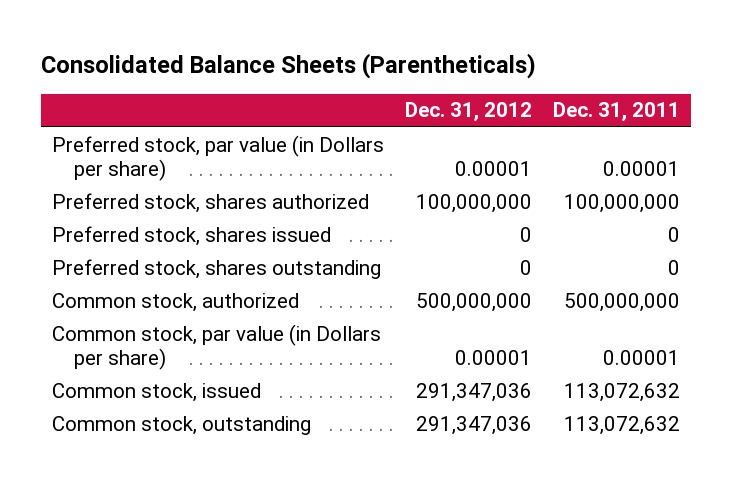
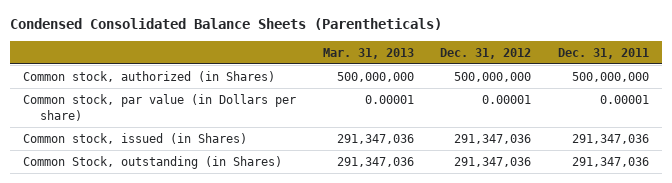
[41,53,537,80] Consolidated Balance Sheets (Parentheticals) -> [9,17,442,30] Condensed Consolidated Balance Sheets (Parentheticals)
none -> [322,47,414,59] Mar. 31, 2013
[51,134,384,182] Preferred stock, par value (in Dollars per share) -> none
[51,192,369,213] Preferred stock, shares authorized -> none
[51,225,331,246] Preferred stock, shares issued -> none
[51,258,381,279] Preferred stock, shares outstanding -> none
[51,292,299,312] Common stock, authorized -> [23,70,276,82] Common stock, authorized (in Shares)
[51,382,261,402] Common stock, issued -> [23,132,248,144] Common stock, issued (in Shares)
[564,382,681,402] 113,072,632 -> [571,133,649,144] 291,347,036
[51,415,311,435] Common stock, outstanding -> [23,155,283,169] Common Stock, outstanding (in Shares)
[564,415,681,435] 113,072,632 -> [571,156,649,167] 291,347,036

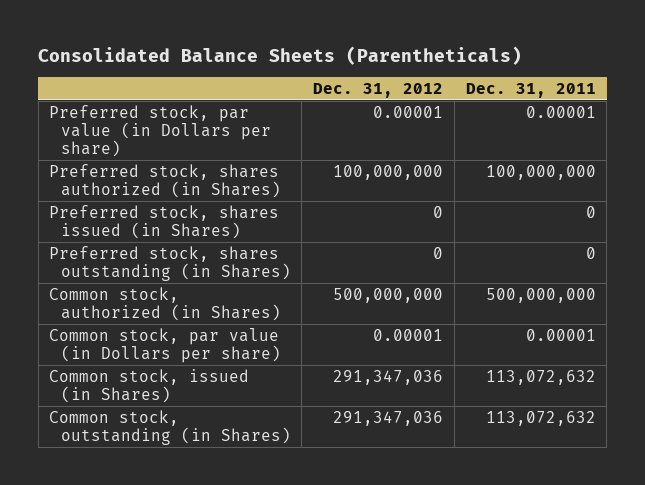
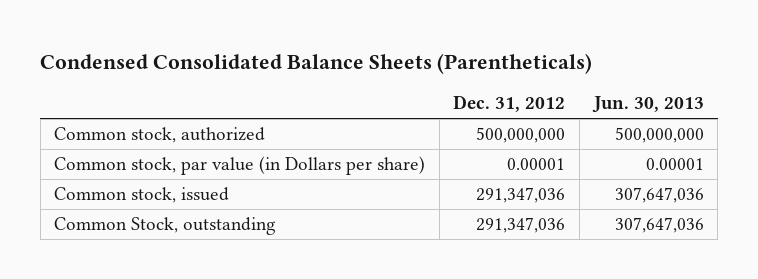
[38,45,523,65] Consolidated Balance Sheets (Parentheticals) -> [40,53,593,75] Condensed Consolidated Balance Sheets (Parentheticals)
[465,82,596,98] Dec. 31, 2011 -> none
none -> [591,96,704,114] Jun. 30, 2013
[49,104,271,158] Preferred stock, par value (in Dollars per share) -> none
[49,163,281,198] Preferred stock, shares authorized (in Shares) -> none
[49,204,280,239] Preferred stock, shares issued (in Shares) -> none
[49,245,291,281] Preferred stock, shares outstanding (in Shares) -> none
[49,286,281,321] Common stock, authorized (in Shares) -> [54,127,266,144] Common stock, authorized
[49,368,250,403] Common stock, issued (in Shares) -> [54,187,230,204] Common stock, issued
[49,409,291,445] Common stock, outstanding (in Shares) -> [54,217,277,236] Common Stock, outstanding

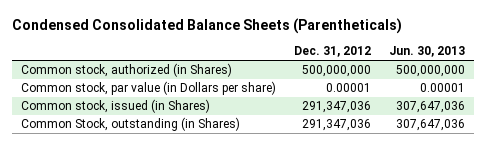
[54,127,266,144] Common stock, authorized -> [20,63,232,78] Common stock, authorized (in Shares)
[54,187,230,204] Common stock, issued -> [20,99,210,114] Common stock, issued (in Shares)
[54,217,277,236] Common Stock, outstanding -> [20,117,240,132] Common Stock, outstanding (in Shares)

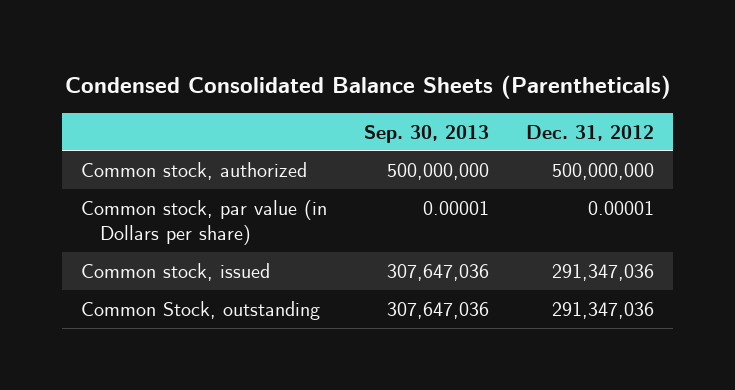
[388,46,465,58] Jun. 30, 2013 -> none
none -> [364,124,490,143] Sep. 30, 2013
[20,63,232,78] Common stock, authorized (in Shares) -> [80,161,307,180] Common stock, authorized
[20,99,210,114] Common stock, issued (in Shares) -> [80,262,270,281] Common stock, issued
[20,117,240,132] Common Stock, outstanding (in Shares) -> [80,300,320,320] Common Stock, outstanding

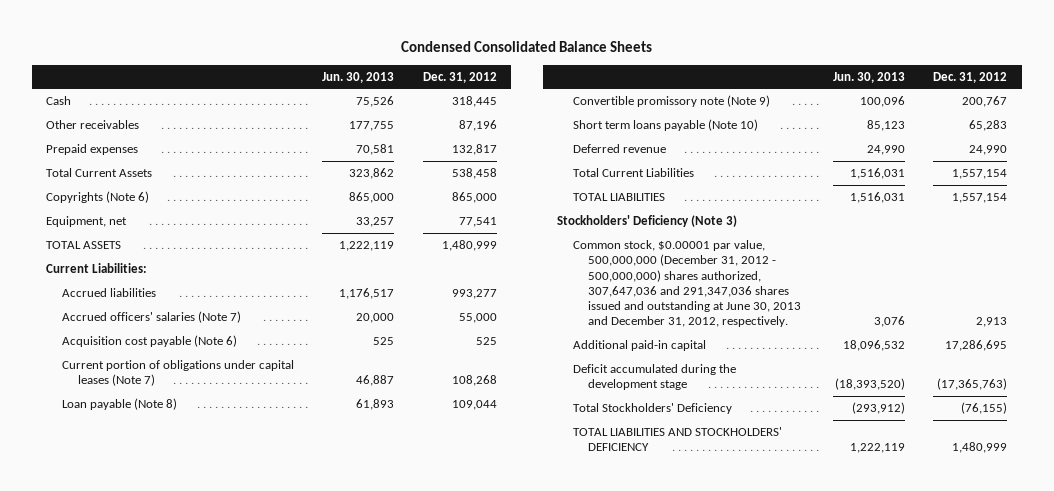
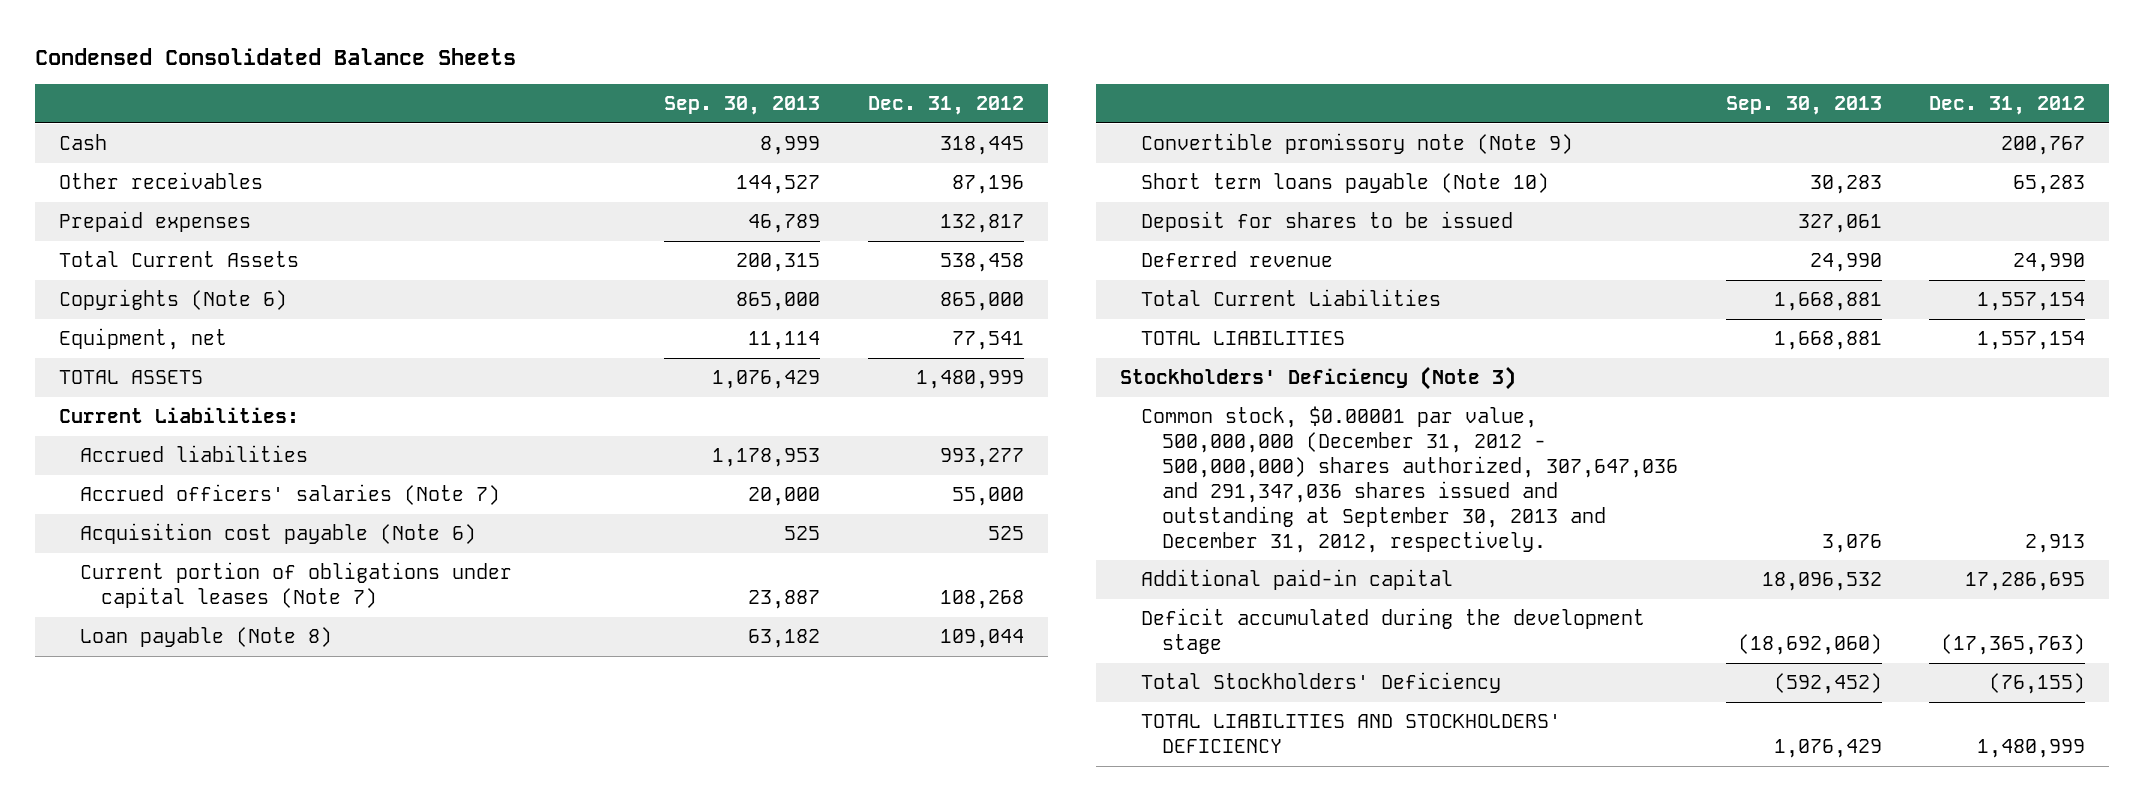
[322,71,395,83] Jun. 30, 2013 -> none
none -> [664,96,821,116] Sep. 30, 2013
none -> [1141,211,1514,233] Deposit for shares to be issued
[572,240,802,328] Common stock, $0.00001 par value, 500,000,000 (December 31, 2012 - 500,000,000) shares authorized, 307,647,036 and 291,347,036 shares issued and outstanding at June 30, 2013 and December 31, 2012, respectively. -> [1141,406,1678,553] Common stock, $0.00001 par value, 500,000,000 (December 31, 2012 - 500,000,000) shares authorized, 307,647,036 and 291,347,036 shares issued and outstanding at September 30, 2013 and December 31, 2012, respectively.

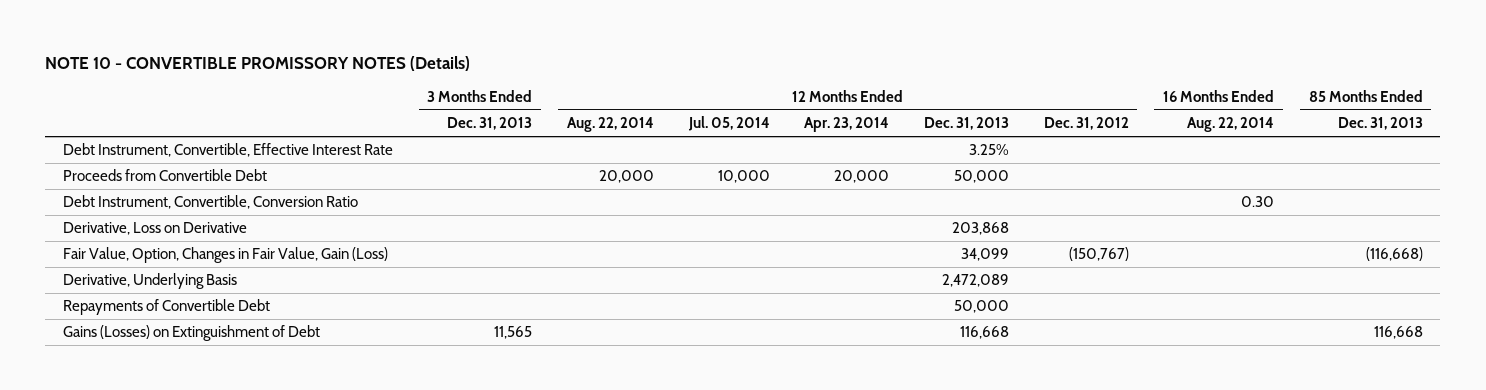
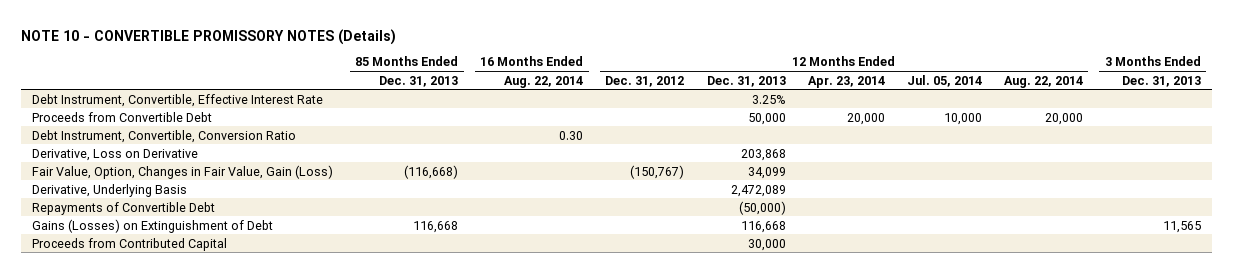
[953,300,1009,314] 50,000 -> [738,200,786,215] (50,000)
none -> [32,237,228,251] Proceeds from Contributed Capital

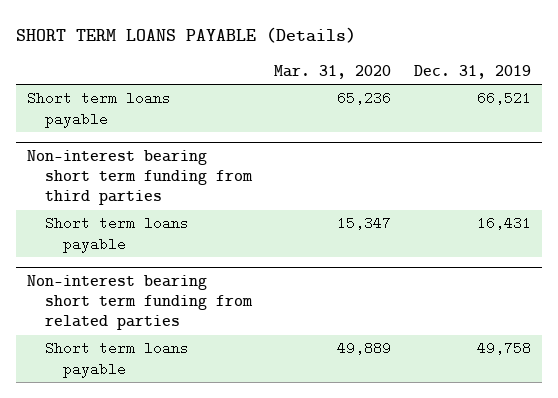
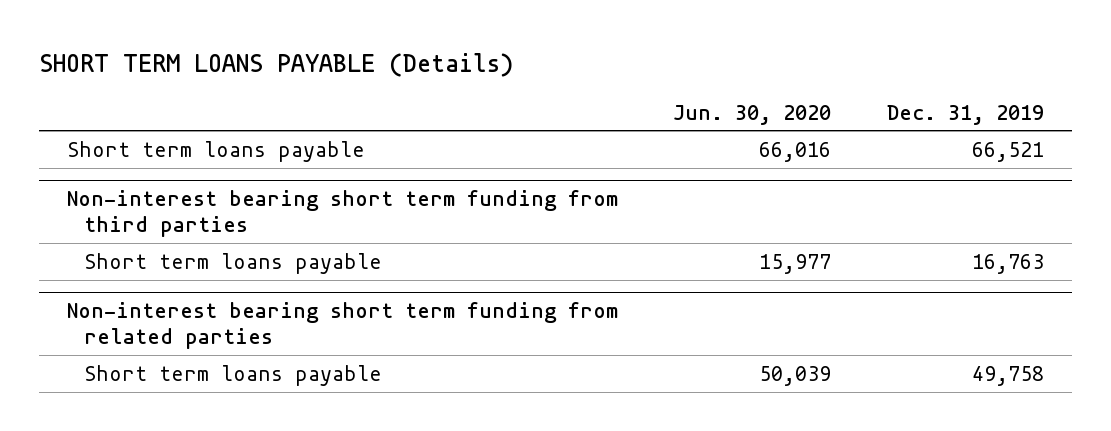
[274,64,392,79] Mar. 31, 2020 -> none
none -> [673,104,832,125] Jun. 30, 2020
[476,216,531,231] 16,431 -> [971,253,1044,274] 16,763

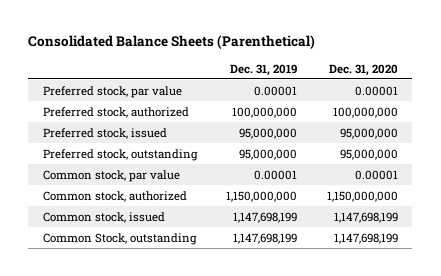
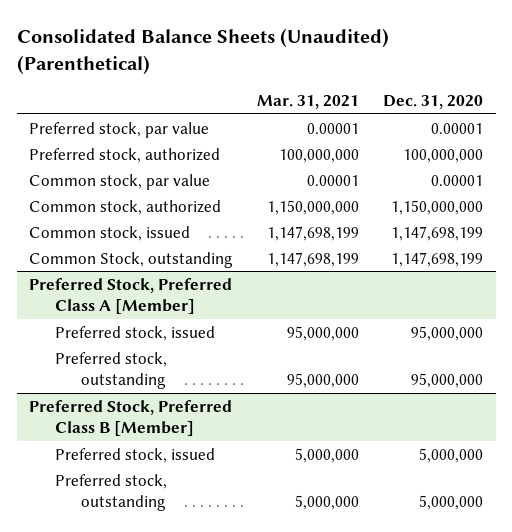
[28,35,316,50] Consolidated Balance Sheets (Parenthetical) -> [16,28,389,76] Consolidated Balance Sheets (Unaudited) (Parenthetical)
[230,63,298,76] Dec. 31, 2019 -> none
none -> [256,95,359,110] Mar. 31, 2021
[42,127,167,139] Preferred stock, issued -> none
[42,148,198,161] Preferred stock, outstanding -> none
none -> [29,277,233,315] Preferred Stock, Preferred Class A [Member]
none -> [54,325,215,341] Preferred stock, issued
none -> [54,351,167,390] Preferred stock, outstanding
none -> [29,399,233,437] Preferred Stock, Preferred Class B [Member]
none -> [54,447,215,463] Preferred stock, issued
none -> [54,473,167,512] Preferred stock, outstanding

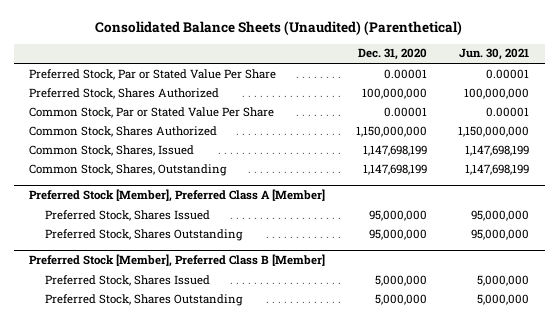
[256,95,359,110] Mar. 31, 2021 -> none
none -> [459,48,530,61] Jun. 30, 2021
[29,121,210,138] Preferred stock, par value -> [29,68,277,80] Preferred Stock, Par or Stated Value Per Share
[29,147,221,163] Preferred stock, authorized -> [29,87,220,99] Preferred Stock, Shares Authorized
[29,173,211,190] Common stock, par value -> [29,106,275,118] Common Stock, Par or Stated Value Per Share
[29,199,222,215] Common stock, authorized -> [29,125,218,137] Common Stock, Shares Authorized
[29,225,191,241] Common stock, issued -> [29,144,195,156] Common Stock, Shares, Issued
[29,251,234,268] Common Stock, outstanding -> [29,163,228,176] Common Stock, Shares, Outstanding
[29,277,233,315] Preferred Stock, Preferred Class A [Member] -> [29,189,326,203] Preferred Stock [Member], Preferred Class A [Member]
[54,325,215,341] Preferred stock, issued -> [45,209,211,221] Preferred Stock, Shares Issued
[54,351,167,390] Preferred stock, outstanding -> [45,228,244,241] Preferred Stock, Shares Outstanding
[29,399,233,437] Preferred Stock, Preferred Class B [Member] -> [29,254,326,268] Preferred Stock [Member], Preferred Class B [Member]
[54,447,215,463] Preferred stock, issued -> [45,274,211,286] Preferred Stock, Shares Issued
[54,473,167,512] Preferred stock, outstanding -> [45,293,244,306] Preferred Stock, Shares Outstanding

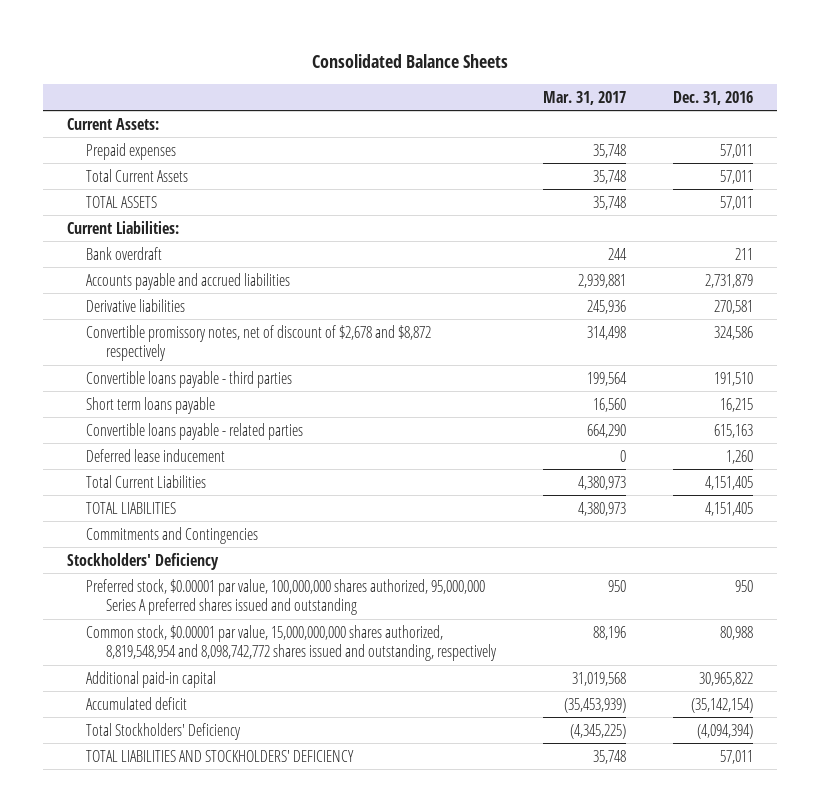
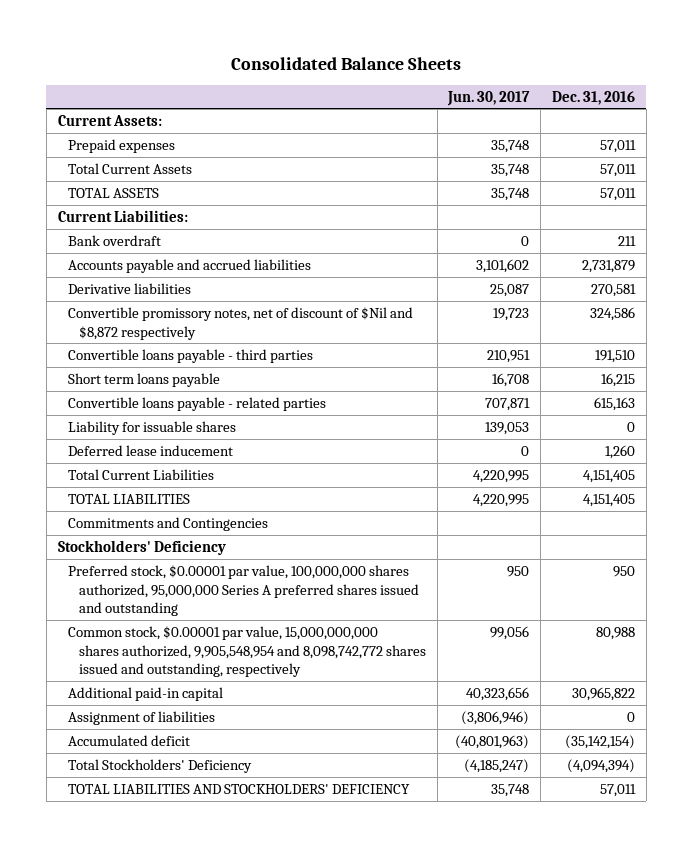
[542,90,626,105] Mar. 31, 2017 -> none
none -> [447,90,531,106] Jun. 30, 2017
[86,324,432,362] Convertible promissory notes, net of discount of $2,678 and $8,872 respectively -> [68,306,414,340] Convertible promissory notes, net of discount of $Nil and $8,872 respectively
none -> [68,420,237,435] Liability for issuable shares
[86,624,497,662] Common stock, $0.00001 par value, 15,000,000,000 shares authorized, 8,819,548,954 and 8,098,742,772 shares issued and outstanding, respectively -> [68,625,426,678] Common stock, $0.00001 par value, 15,000,000,000 shares authorized, 9,905,548,954 and 8,098,742,772 shares issued and outstanding, respectively
none -> [68,710,216,725] Assignment of liabilities

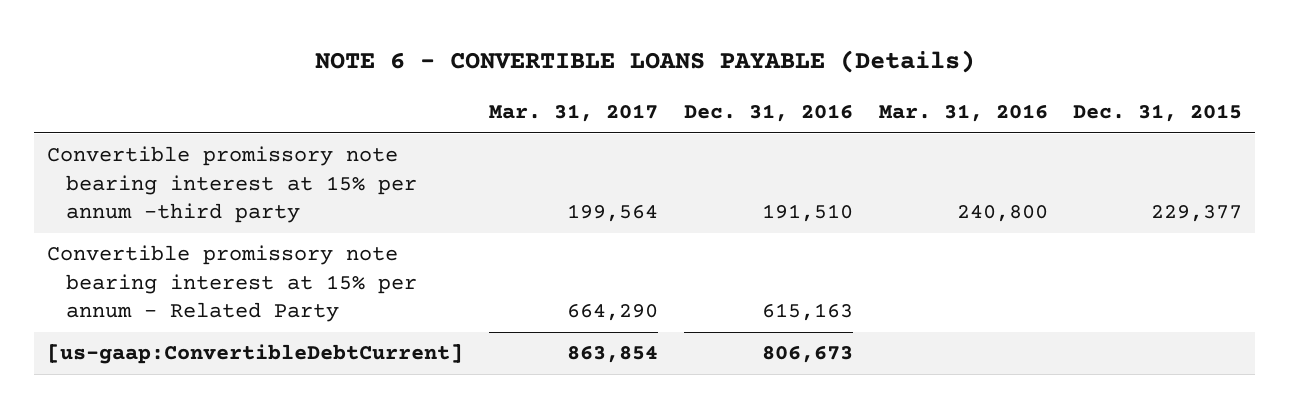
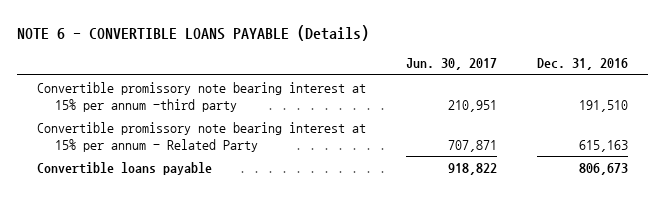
[488,104,658,123] Mar. 31, 2017 -> none
[878,104,1048,123] Mar. 31, 2016 -> none
[1073,104,1243,123] Dec. 31, 2015 -> none
none -> [405,58,497,71] Jun. 30, 2017
[47,344,464,365] [us-gaap:ConvertibleDebtCurrent] -> [36,162,212,176] Convertible loans payable

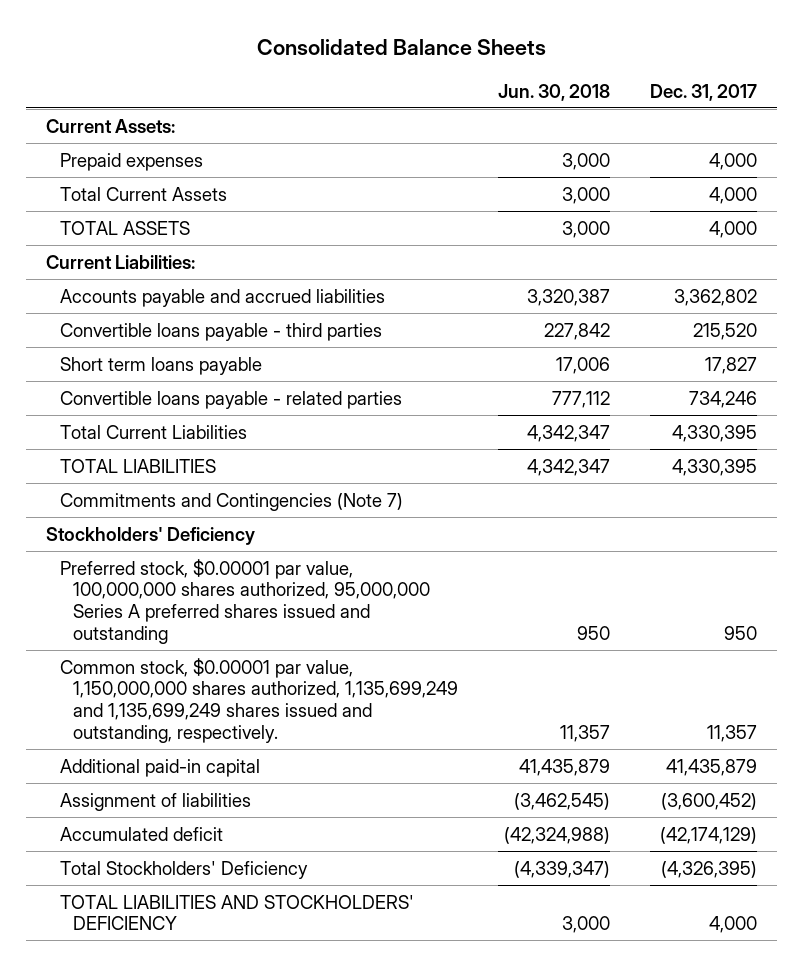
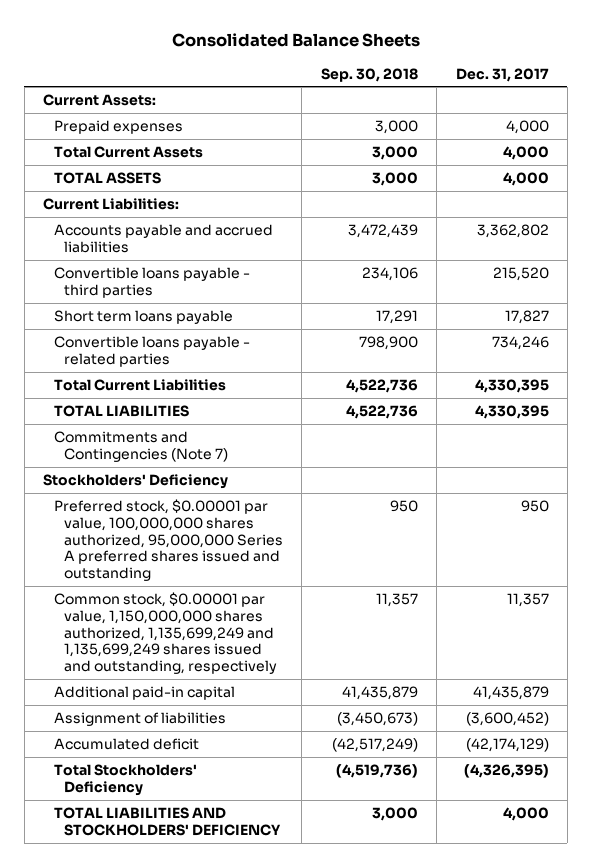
[498,83,611,101] Jun. 30, 2018 -> none
none -> [320,67,418,82] Sep. 30, 2018
[59,657,459,743] Common stock, $0.00001 par value, 1,150,000,000 shares authorized, 1,135,699,249 and 1,135,699,249 shares issued and outstanding, respectively. -> [53,592,278,675] Common stock, $0.00001 par value, 1,150,000,000 shares authorized, 1,135,699,249 and 1,135,699,249 shares issued and outstanding, respectively

